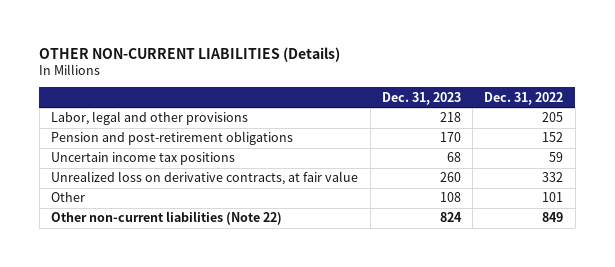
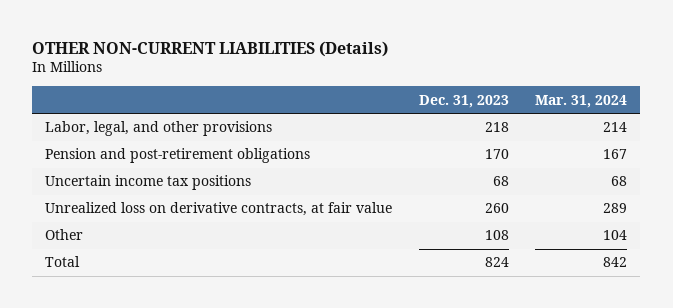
[484,91,564,105] Dec. 31, 2022 -> none
none -> [535,94,628,108] Mar. 31, 2024
[51,111,249,126] Labor, legal and other provisions -> [45,121,273,137] Labor, legal, and other provisions
[51,211,283,226] Other non-current liabilities (Note 22) -> [45,256,81,268] Total

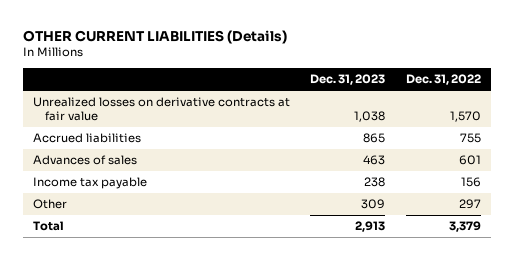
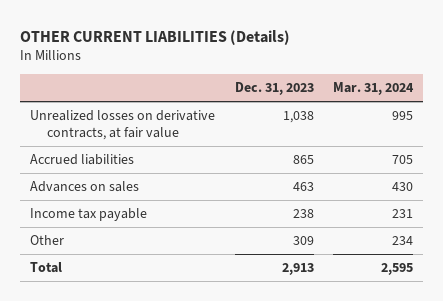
[405,74,481,86] Dec. 31, 2022 -> none
none -> [333,82,415,96] Mar. 31, 2024
[32,97,290,122] Unrealized losses on derivative contracts at fair value -> [30,110,216,140] Unrealized losses on derivative contracts, at fair value
[32,155,137,166] Advances of sales -> [30,181,140,193] Advances on sales

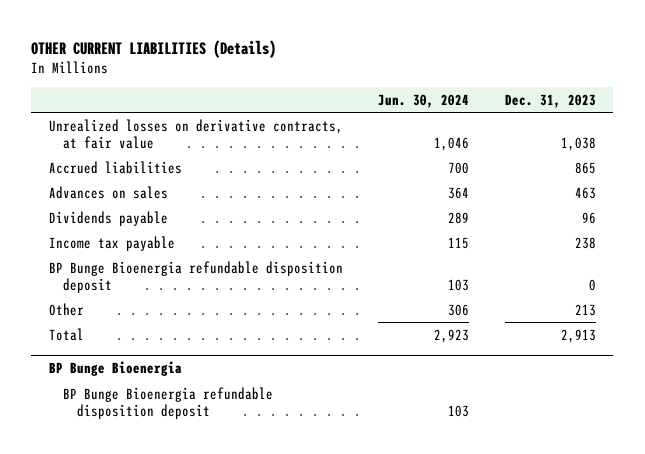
[333,82,415,96] Mar. 31, 2024 -> none
none -> [378,93,470,108] Jun. 30, 2024
none -> [48,210,168,226] Dividends payable
none -> [48,260,343,293] BP Bunge Bioenergia refundable disposition deposit
[292,236,314,246] 309 -> [574,303,596,316] 213
none -> [48,361,182,377] BP Bunge Bioenergia
none -> [63,386,274,419] BP Bunge Bioenergia refundable disposition deposit

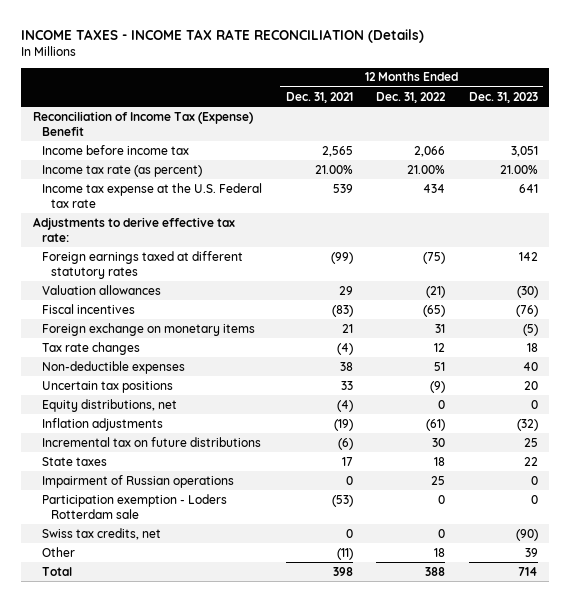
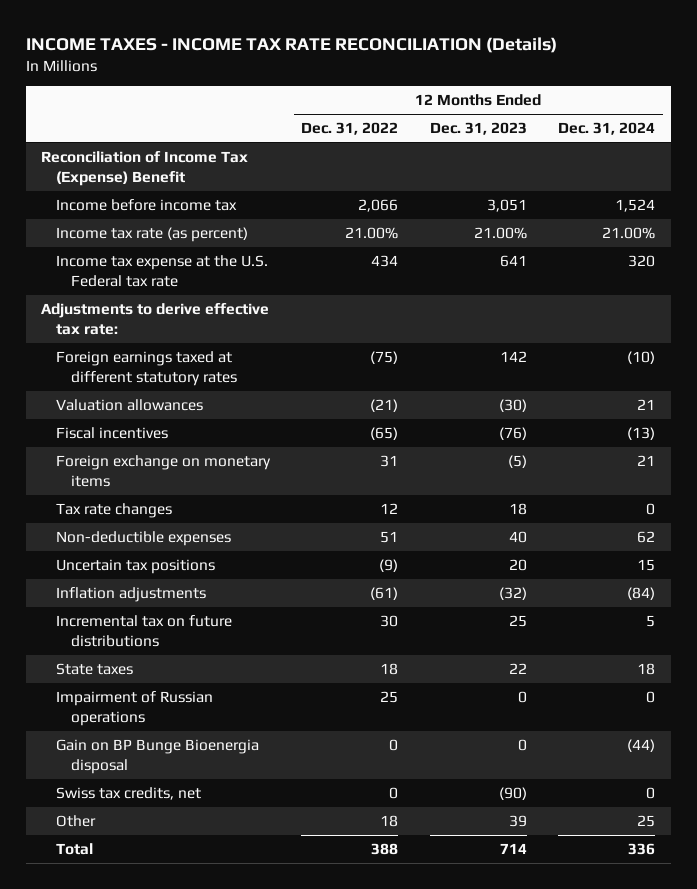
[285,91,353,103] Dec. 31, 2021 -> none
none -> [558,121,656,135] Dec. 31, 2024
[42,398,178,412] Equity distributions, net -> none
[42,493,228,519] Participation exemption - Loders Rotterdam sale -> none
none -> [56,738,260,774] Gain on BP Bunge Bioenergia disposal

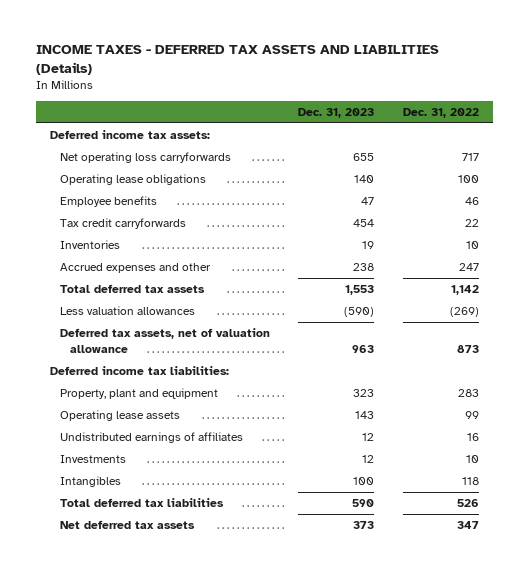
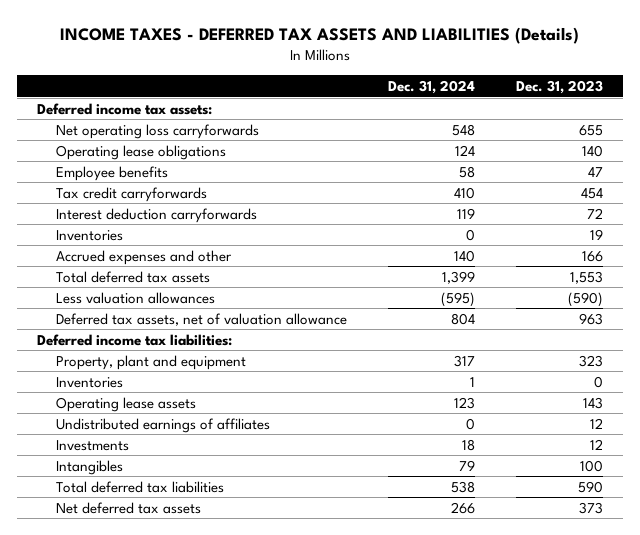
[402,107,479,118] Dec. 31, 2022 -> none
none -> [387,80,475,95] Dec. 31, 2024
none -> [55,207,257,223] Interest deduction carryforwards
[353,263,375,272] 238 -> [581,250,603,262] 166
none -> [55,376,123,388] Inventories

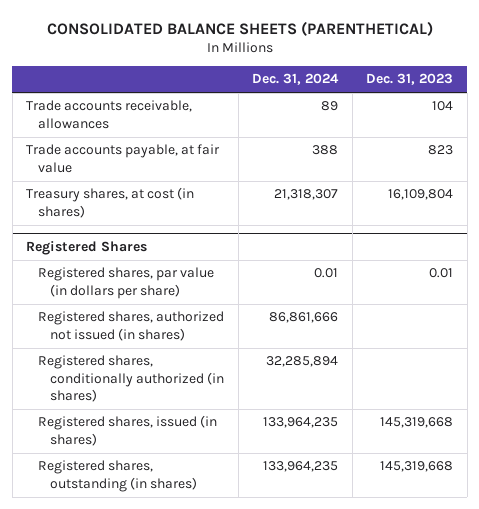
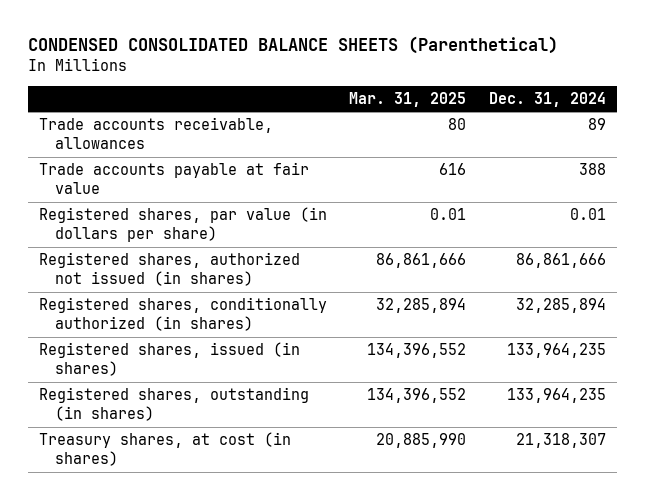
[46,20,433,36] CONSOLIDATED BALANCE SHEETS (PARENTHETICAL) -> [27,35,558,54] CONDENSED CONSOLIDATED BALANCE SHEETS (Parenthetical)
[366,73,454,86] Dec. 31, 2023 -> none
none -> [349,91,467,107] Mar. 31, 2025
[26,241,148,256] Registered Shares -> none
[26,144,221,173] Trade accounts payable, at fair value -> [38,162,309,195] Trade accounts payable at fair value
[26,187,195,218] Treasury shares, at cost (in shares) -> [38,432,291,467] Treasury shares, at cost (in shares)

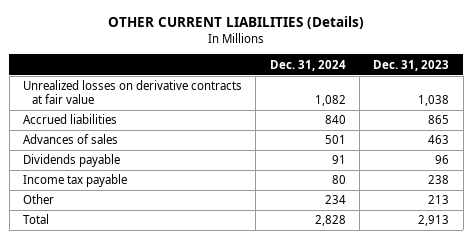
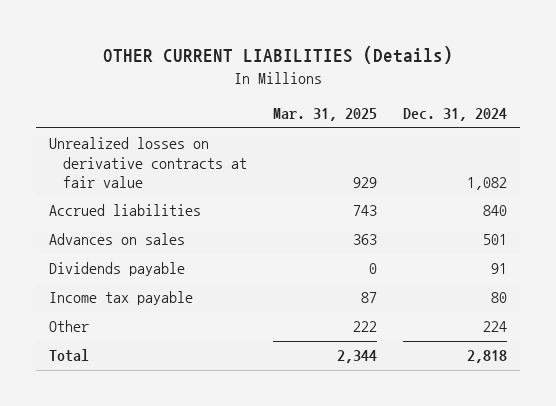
[373,59,450,71] Dec. 31, 2023 -> none
none -> [273,108,378,122] Mar. 31, 2025
[23,134,119,145] Advances of sales -> [48,233,185,246] Advances on sales
[324,195,346,205] 234 -> [483,321,508,333] 224
[314,215,346,227] 2,828 -> [467,350,508,364] 2,818

